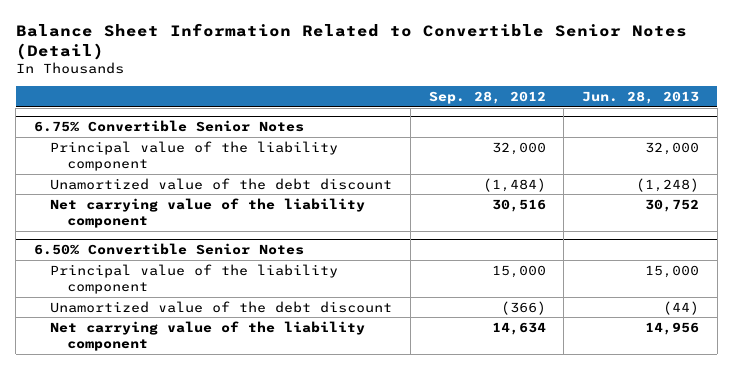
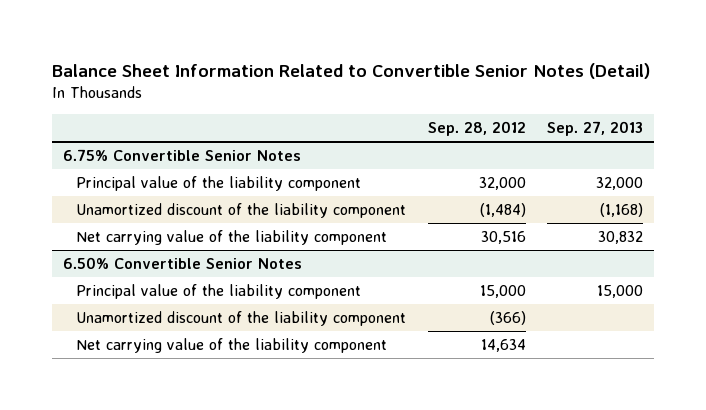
[581,90,699,104] Jun. 28, 2013 -> none
none -> [547,121,644,137] Sep. 27, 2013
[50,177,393,190] Unamortized value of the debt discount -> [76,202,407,218] Unamortized discount of the liability component
[50,300,393,313] Unamortized value of the debt discount -> [76,310,407,326] Unamortized discount of the liability component

